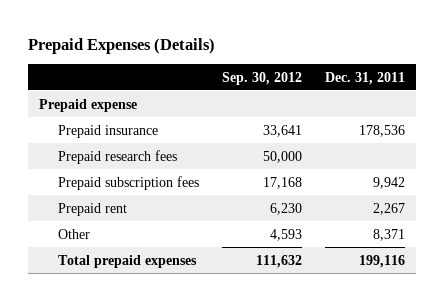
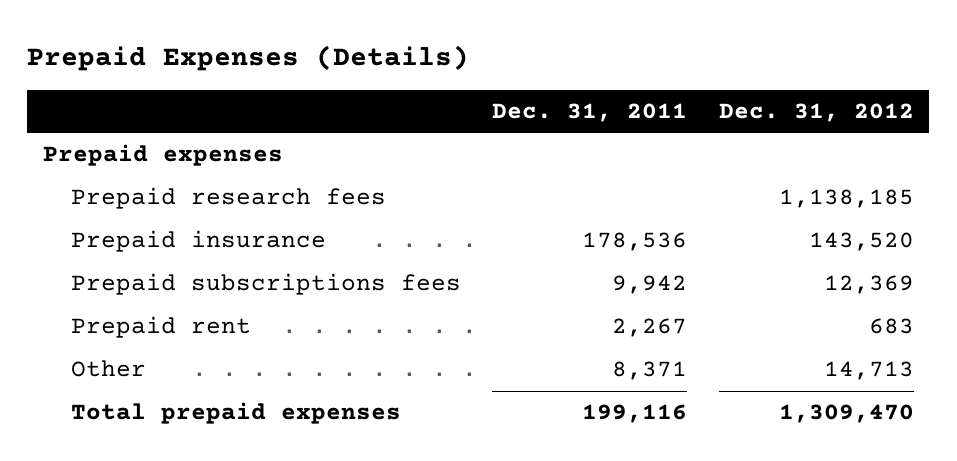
[221,71,302,85] Sep. 30, 2012 -> none
none -> [718,102,914,122] Dec. 31, 2012
[39,98,138,112] Prepaid expense -> [43,144,284,167] Prepaid expenses
[57,124,158,138] Prepaid insurance -> [71,230,327,253] Prepaid insurance
[57,175,199,190] Prepaid subscription fees -> [71,273,462,296] Prepaid subscriptions fees

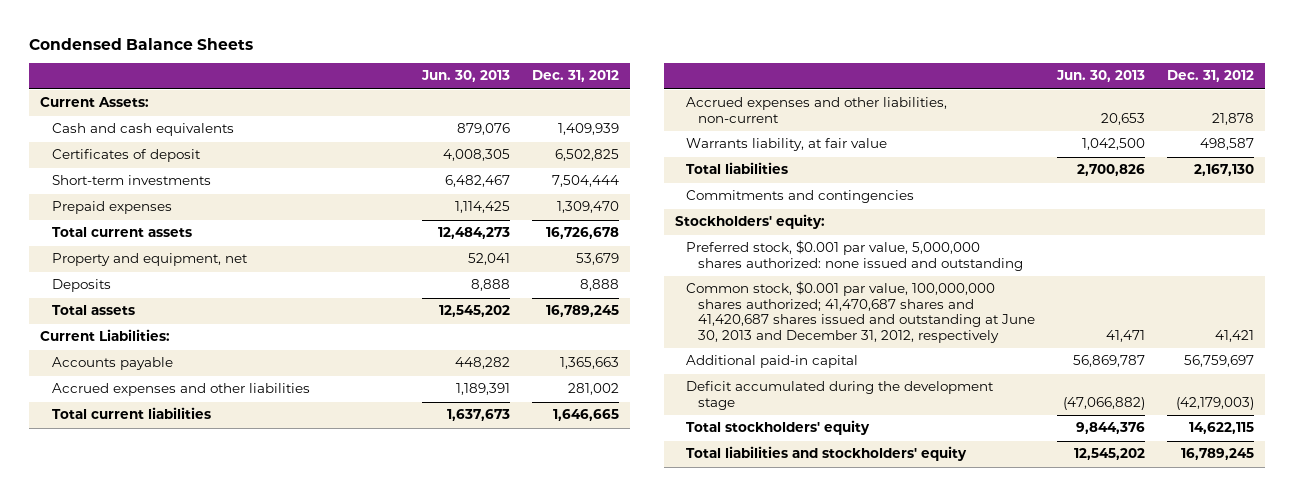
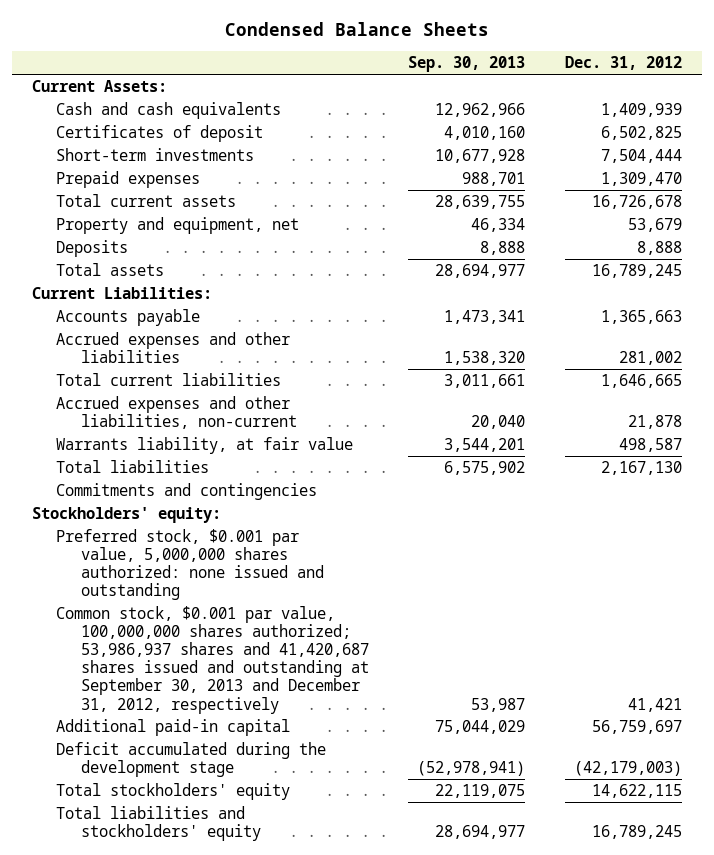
[421,70,511,83] Jun. 30, 2013 -> none
none -> [408,56,526,73] Sep. 30, 2013
[686,281,1036,343] Common stock, $0.001 par value, 100,000,000 shares authorized; 41,470,687 shares and 41,420,687 shares issued and outstanding at June 30, 2013 and December 31, 2012, respectively -> [56,605,369,714] Common stock, $0.001 par value, 100,000,000 shares authorized; 53,986,937 shares and 41,420,687 shares issued and outstanding at September 30, 2013 and December 31, 2012, respectively

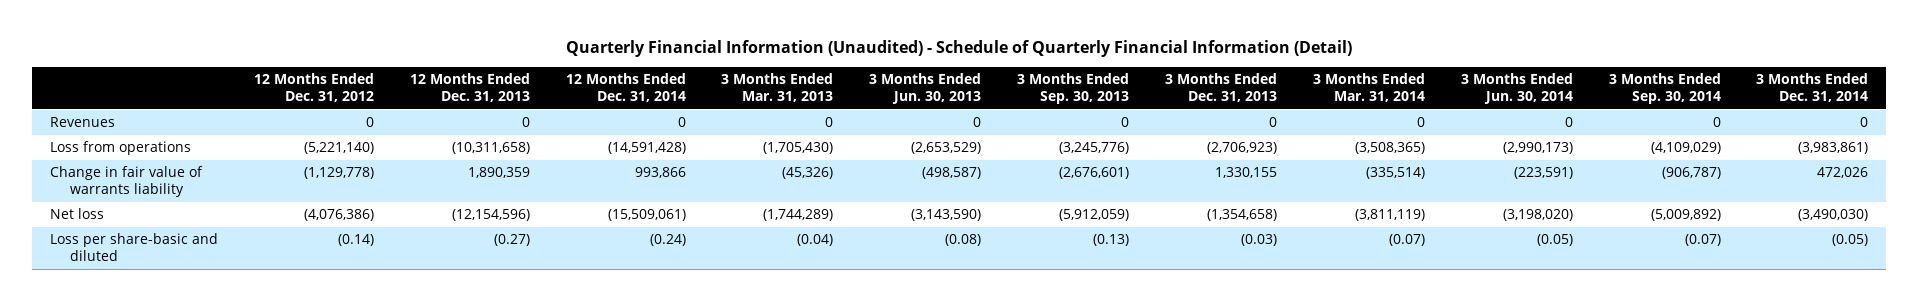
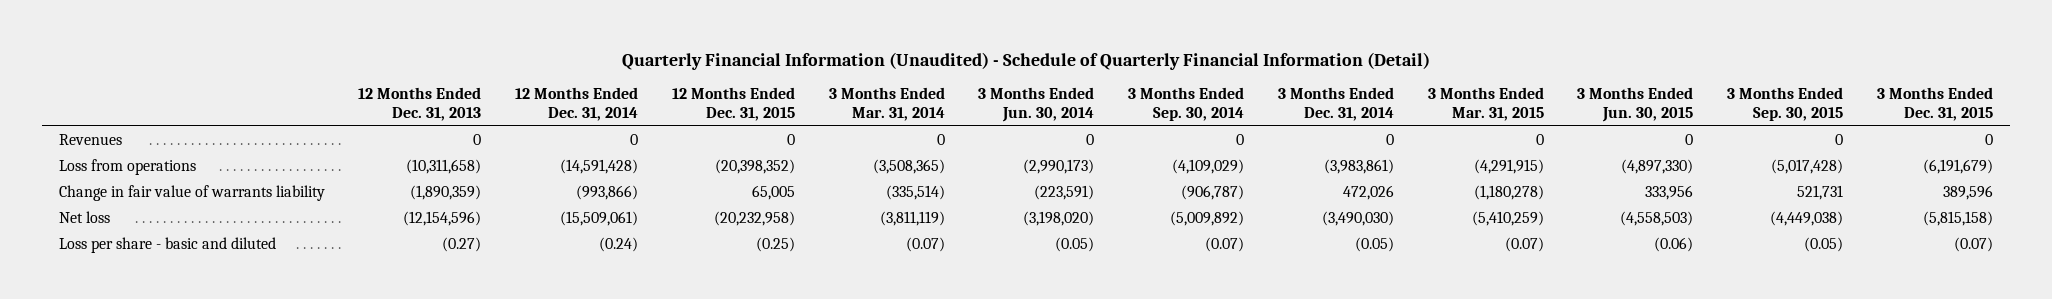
[253,72,374,102] 12 Months Ended Dec. 31, 2012 -> none
[721,72,834,102] 3 Months Ended Mar. 31, 2013 -> none
[869,72,982,104] 3 Months Ended Jun. 30, 2013 -> none
[1017,72,1130,104] 3 Months Ended Sep. 30, 2013 -> none
[1164,72,1277,102] 3 Months Ended Dec. 31, 2013 -> none
none -> [671,87,795,122] 12 Months Ended Dec. 31, 2015
none -> [1427,87,1544,122] 3 Months Ended Mar. 31, 2015
none -> [1577,87,1694,123] 3 Months Ended Jun. 30, 2015
none -> [1727,87,1844,122] 3 Months Ended Sep. 30, 2015
none -> [1876,87,1993,122] 3 Months Ended Dec. 31, 2015
[467,167,530,179] 1,890,359 -> [410,185,482,201] (1,890,359)
[634,167,686,179] 993,866 -> [576,185,639,201] (993,866)
[49,233,218,262] Loss per share-basic and diluted -> [58,237,276,254] Loss per share - basic and diluted

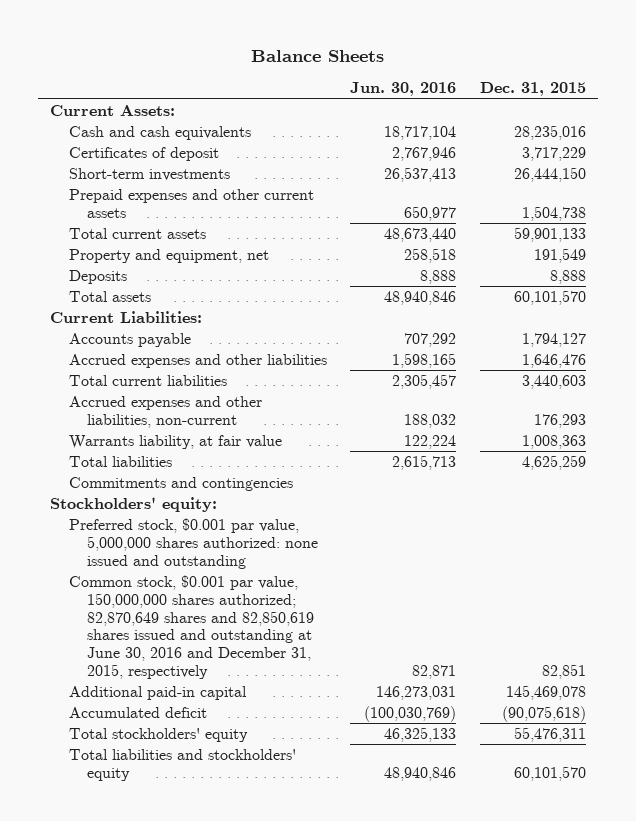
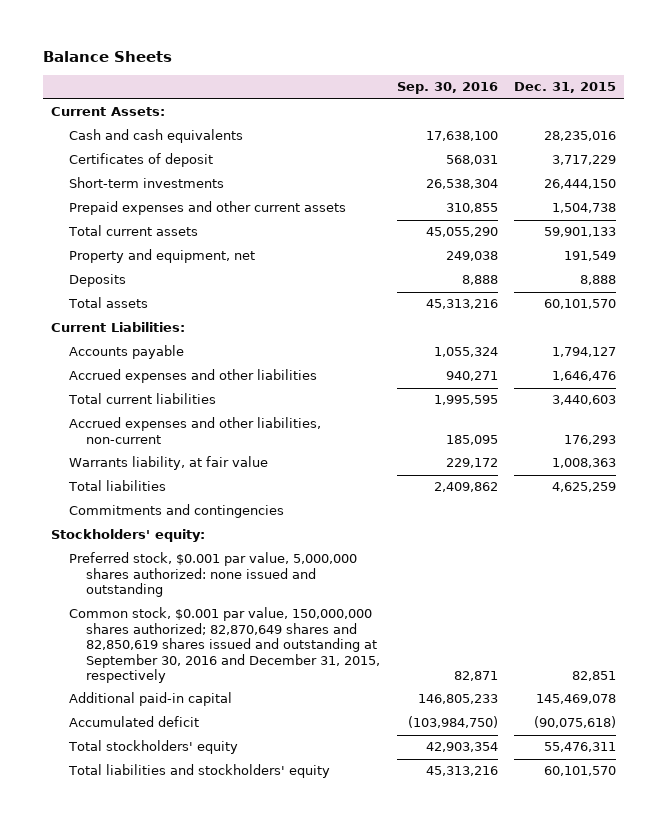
[350,82,457,97] Jun. 30, 2016 -> none
none -> [396,82,498,95] Sep. 30, 2016
[68,575,315,679] Common stock, $0.001 par value, 150,000,000 shares authorized; 82,870,649 shares and 82,850,619 shares issued and outstanding at June 30, 2016 and December 31, 2015, respectively -> [68,607,381,683] Common stock, $0.001 par value, 150,000,000 shares authorized; 82,870,649 shares and 82,850,619 shares issued and outstanding at September 30, 2016 and December 31, 2015, respectively

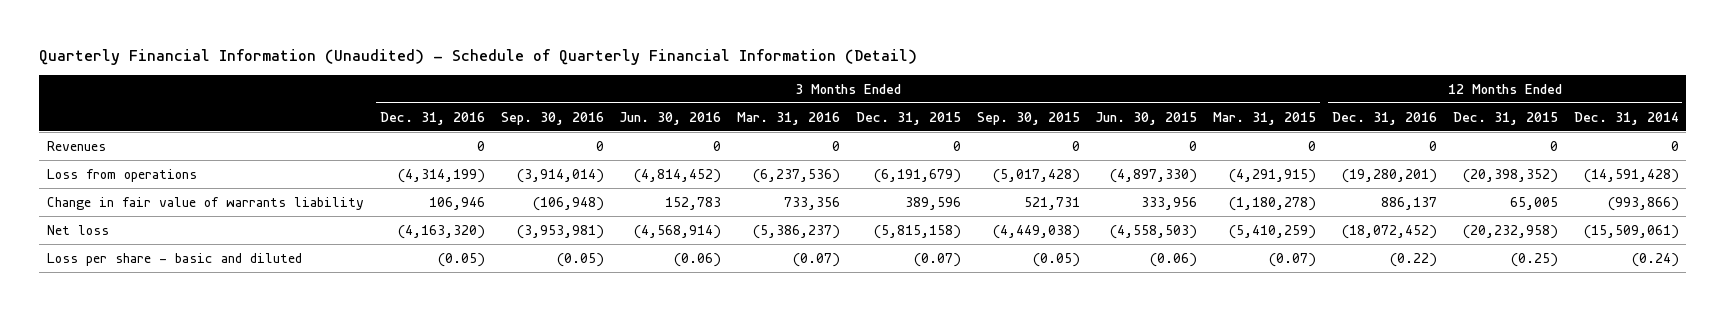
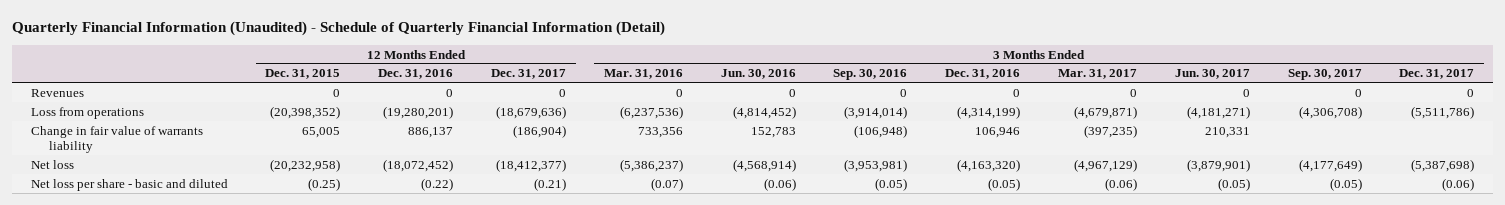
[855,111,961,125] Dec. 31, 2015 -> none
[976,111,1080,125] Sep. 30, 2015 -> none
[1095,111,1198,125] Jun. 30, 2015 -> none
[1213,111,1317,125] Mar. 31, 2015 -> none
[1573,111,1679,125] Dec. 31, 2014 -> none
none -> [491,69,567,80] Dec. 31, 2017
none -> [1058,69,1138,80] Mar. 31, 2017
none -> [1174,69,1250,80] Jun. 30, 2017
none -> [1287,69,1362,81] Sep. 30, 2017
none -> [1399,69,1475,80] Dec. 31, 2017
[47,252,303,266] Loss per share - basic and diluted -> [30,178,228,191] Net loss per share - basic and diluted

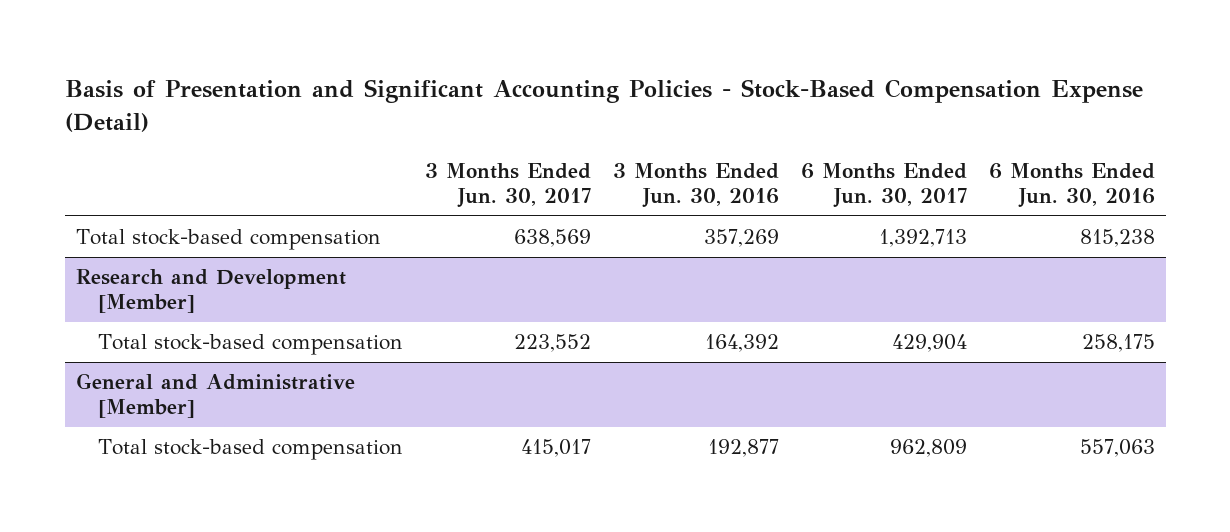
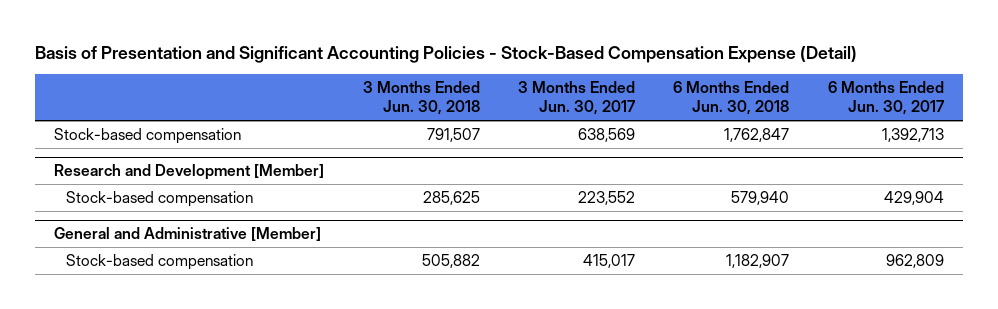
[612,162,779,208] 3 Months Ended Jun. 30, 2016 -> none
[988,162,1155,208] 6 Months Ended Jun. 30, 2016 -> none
none -> [362,81,480,116] 3 Months Ended Jun. 30, 2018
none -> [673,81,790,116] 6 Months Ended Jun. 30, 2018
[75,229,381,251] Total stock-based compensation -> [54,127,242,144] Stock-based compensation
[97,334,403,356] Total stock-based compensation -> [66,190,254,207] Stock-based compensation
[97,439,403,461] Total stock-based compensation -> [66,253,254,270] Stock-based compensation

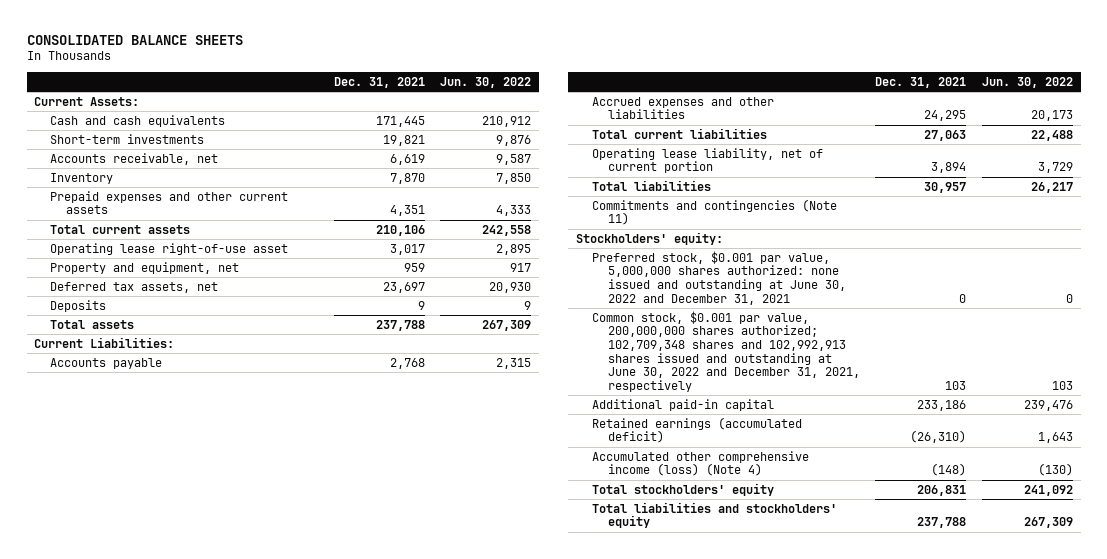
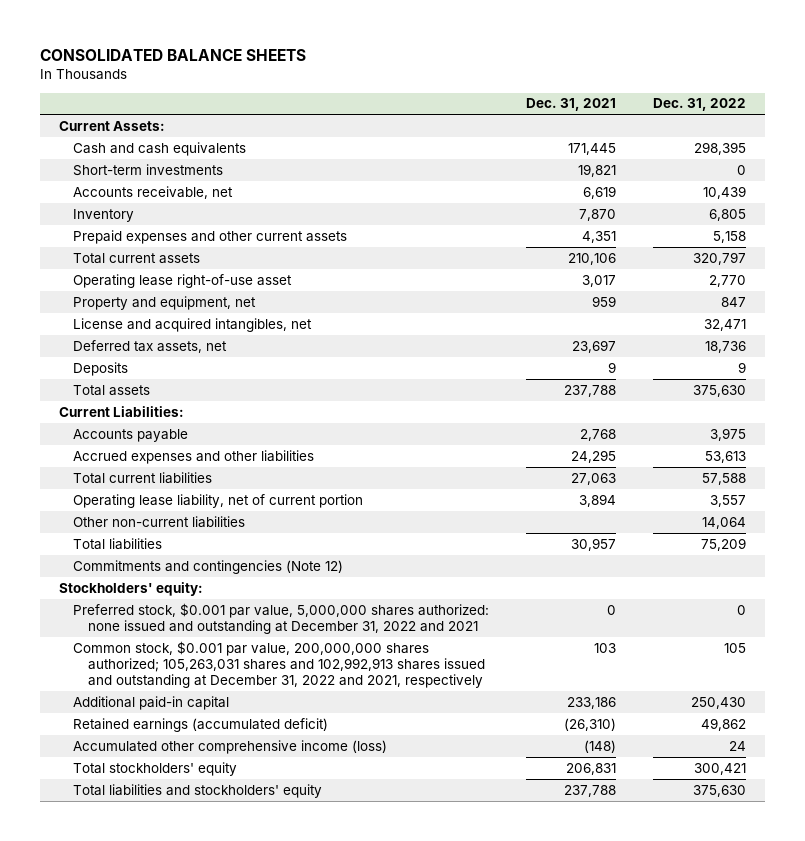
[440,76,532,88] Jun. 30, 2022 -> none
none -> [653,98,747,112] Dec. 31, 2022
none -> [73,317,313,332] License and acquired intangibles, net
none -> [73,515,246,528] Other non-current liabilities
[591,198,837,226] Commitments and contingencies (Note 11) -> [73,559,344,574] Commitments and contingencies (Note 12)
[591,250,846,305] Preferred stock, $0.001 par value, 5,000,000 shares authorized: none issued and outstanding at June 30, 2022 and December 31, 2021 -> [73,602,490,635] Preferred stock, $0.001 par value, 5,000,000 shares authorized: none issued and outstanding at December 31, 2022 and 2021
[591,310,860,392] Common stock, $0.001 par value, 200,000,000 shares authorized; 102,709,348 shares and 102,992,913 shares issued and outstanding at June 30, 2022 and December 31, 2021, respectively -> [73,640,486,689] Common stock, $0.001 par value, 200,000,000 shares authorized; 105,263,031 shares and 102,992,913 shares issued and outstanding at December 31, 2022 and 2021, respectively
[591,450,809,477] Accumulated other comprehensive income (loss) (Note 4) -> [73,739,388,754] Accumulated other comprehensive income (loss)

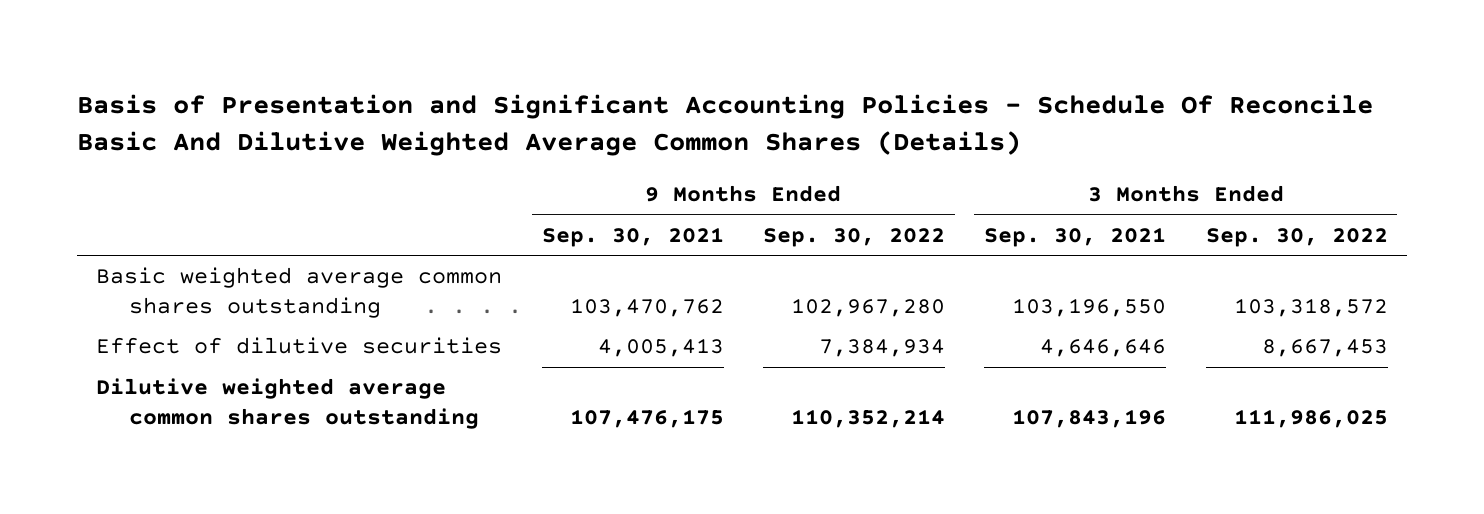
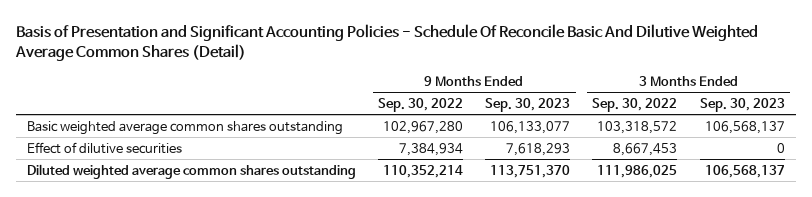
[76,94,1373,157] Basis of Presentation and Significant Accounting Policies - Schedule Of Reconcile Basic And Dilutive Weighted Average Common Shares (Details) -> [15,23,759,62] Basis of Presentation and Significant Accounting Policies - Schedule Of Reconcile Basic And Dilutive Weighted Average Common Shares (Detail)
[541,226,724,247] Sep. 30, 2021 -> none
[984,226,1167,247] Sep. 30, 2021 -> none
none -> [485,97,571,112] Sep. 30, 2023
none -> [699,97,785,112] Sep. 30, 2023
[96,378,479,429] Dilutive weighted average common shares outstanding -> [27,163,357,179] Diluted weighted average common shares outstanding

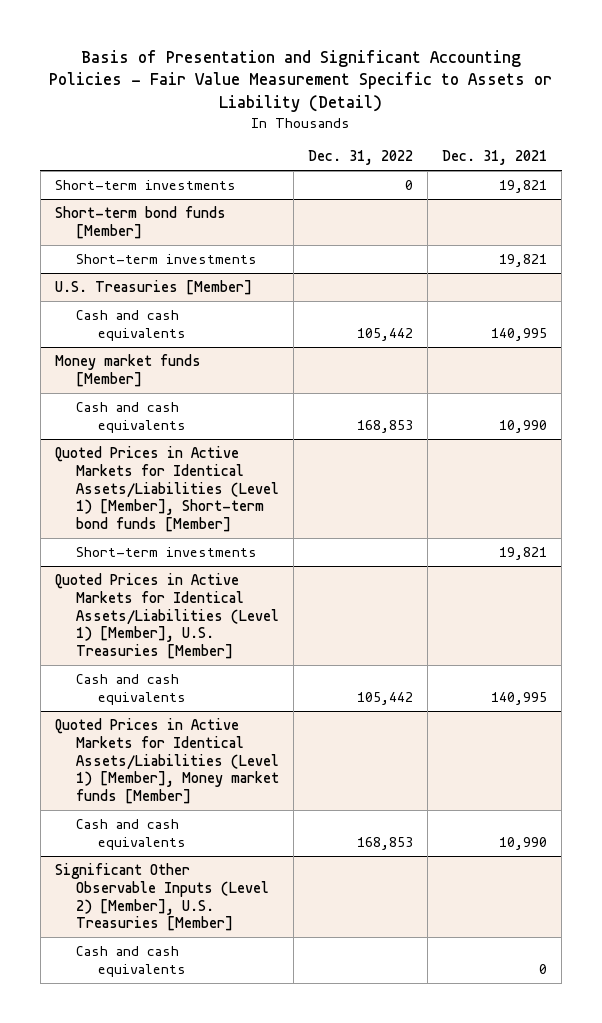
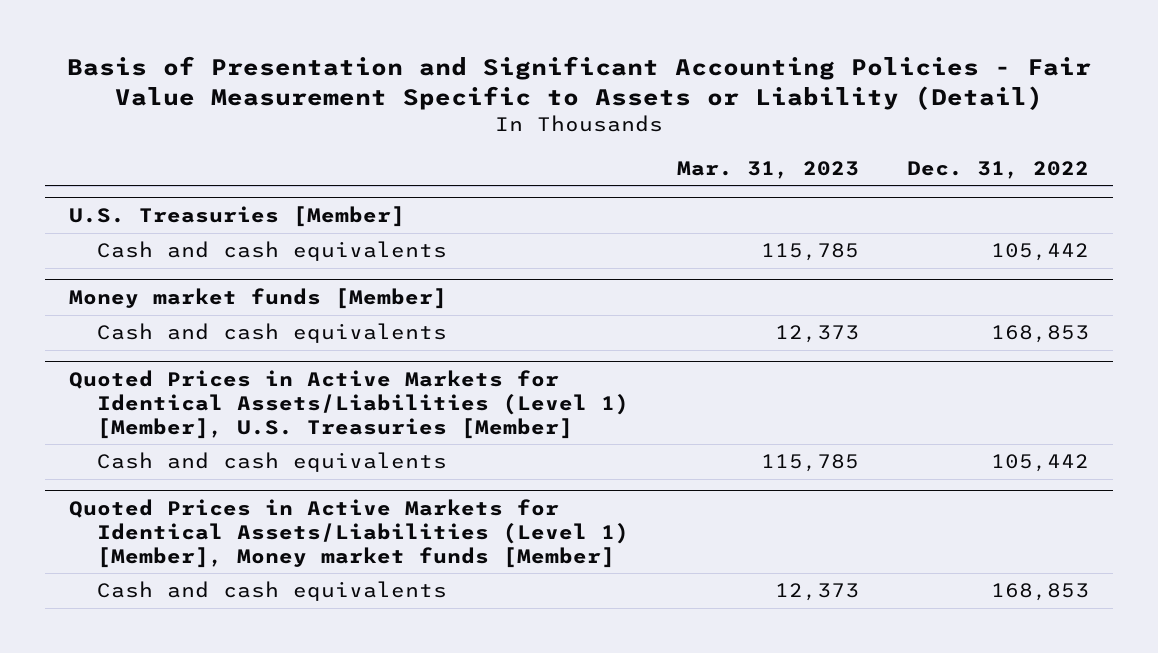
[442,150,548,166] Dec. 31, 2021 -> none
none -> [676,160,859,179] Mar. 31, 2023
[54,180,236,191] Short-term investments -> none
[54,206,226,239] Short-term bond funds [Member] -> none
[76,254,258,265] Short-term investments -> none
[54,446,280,532] Quoted Prices in Active Markets for Identical Assets/Liabilities (Level 1) [Member], Short-term bond funds [Member] -> none
[76,547,258,558] Short-term investments -> none
[54,863,270,932] Significant Other Observable Inputs (Level 2) [Member], U.S. Treasuries [Member] -> none
[76,946,186,977] Cash and cash equivalents -> none

